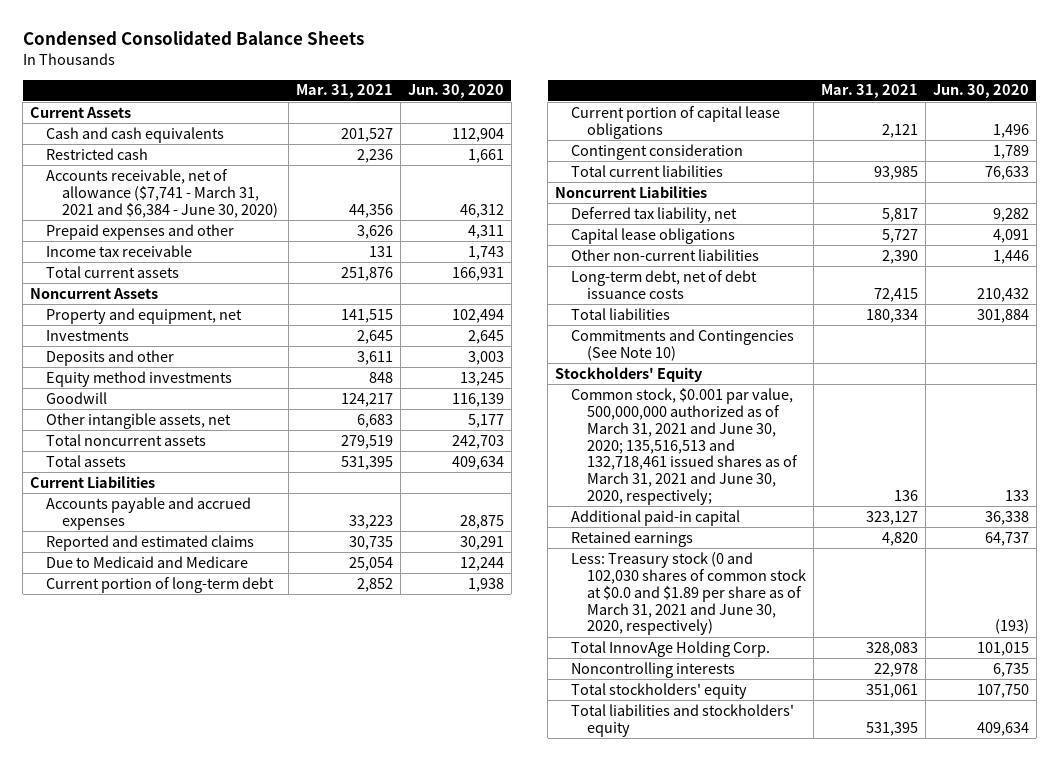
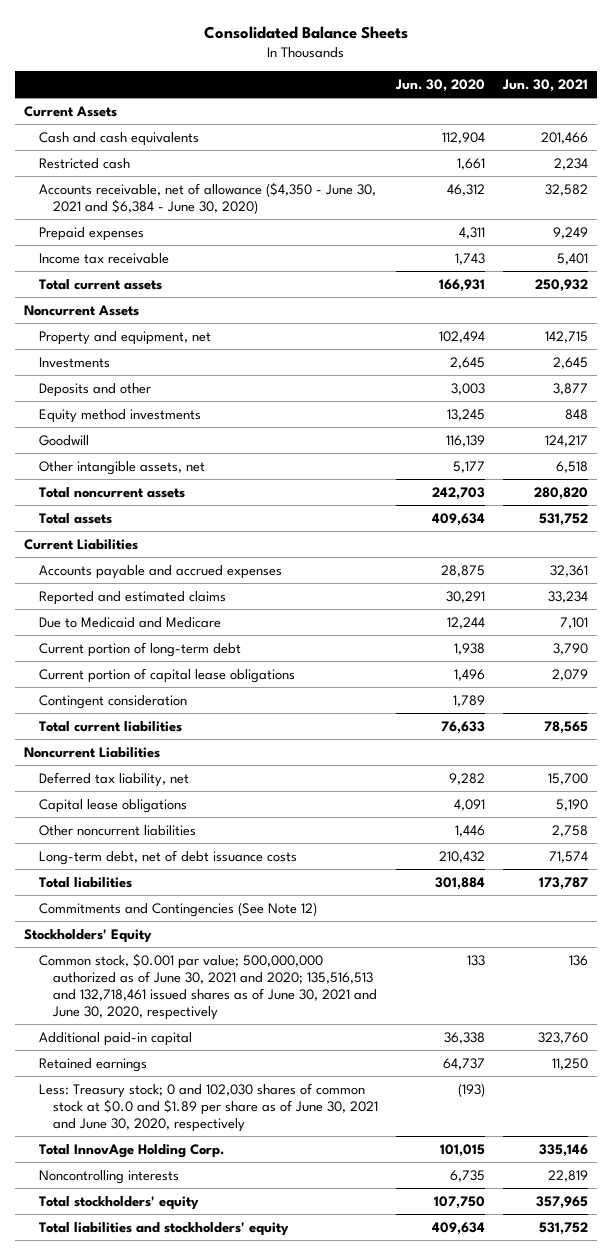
[22,31,364,46] Condensed Consolidated Balance Sheets -> [203,25,408,39] Consolidated Balance Sheets
[295,84,393,99] Mar. 31, 2021 -> none
none -> [501,79,588,93] Jun. 30, 2021
[45,168,278,218] Accounts receivable, net of allowance ($7,741 - March 31, 2021 and $6,384 - June 30, 2020) -> [38,181,376,214] Accounts receivable, net of allowance ($4,350 - June 30, 2021 and $6,384 - June 30, 2020)
[45,223,234,240] Prepaid expenses and other -> [38,226,144,241] Prepaid expenses
[570,248,759,261] Other non-current liabilities -> [38,824,196,836] Other noncurrent liabilities
[570,328,794,361] Commitments and Contingencies (See Note 10) -> [38,901,317,917] Commitments and Contingencies (See Note 12)
[570,387,798,506] Common stock, $0.001 par value, 500,000,000 authorized as of March 31, 2021 and June 30, 2020; 135,516,513 and 132,718,461 issued shares as of March 31, 2021 and June 30, 2020, respectively; -> [38,952,377,1021] Common stock, $0.001 par value; 500,000,000 authorized as of June 30, 2021 and 2020; 135,516,513 and 132,718,461 issued shares as of June 30, 2021 and June 30, 2020, respectively
[570,551,806,636] Less: Treasury stock (0 and 102,030 shares of common stock at $0.0 and $1.89 per share as of March 31, 2021 and June 30, 2020, respectively) -> [38,1082,378,1132] Less: Treasury stock; 0 and 102,030 shares of common stock at $0.0 and $1.89 per share as of June 30, 2021 and June 30, 2020, respectively

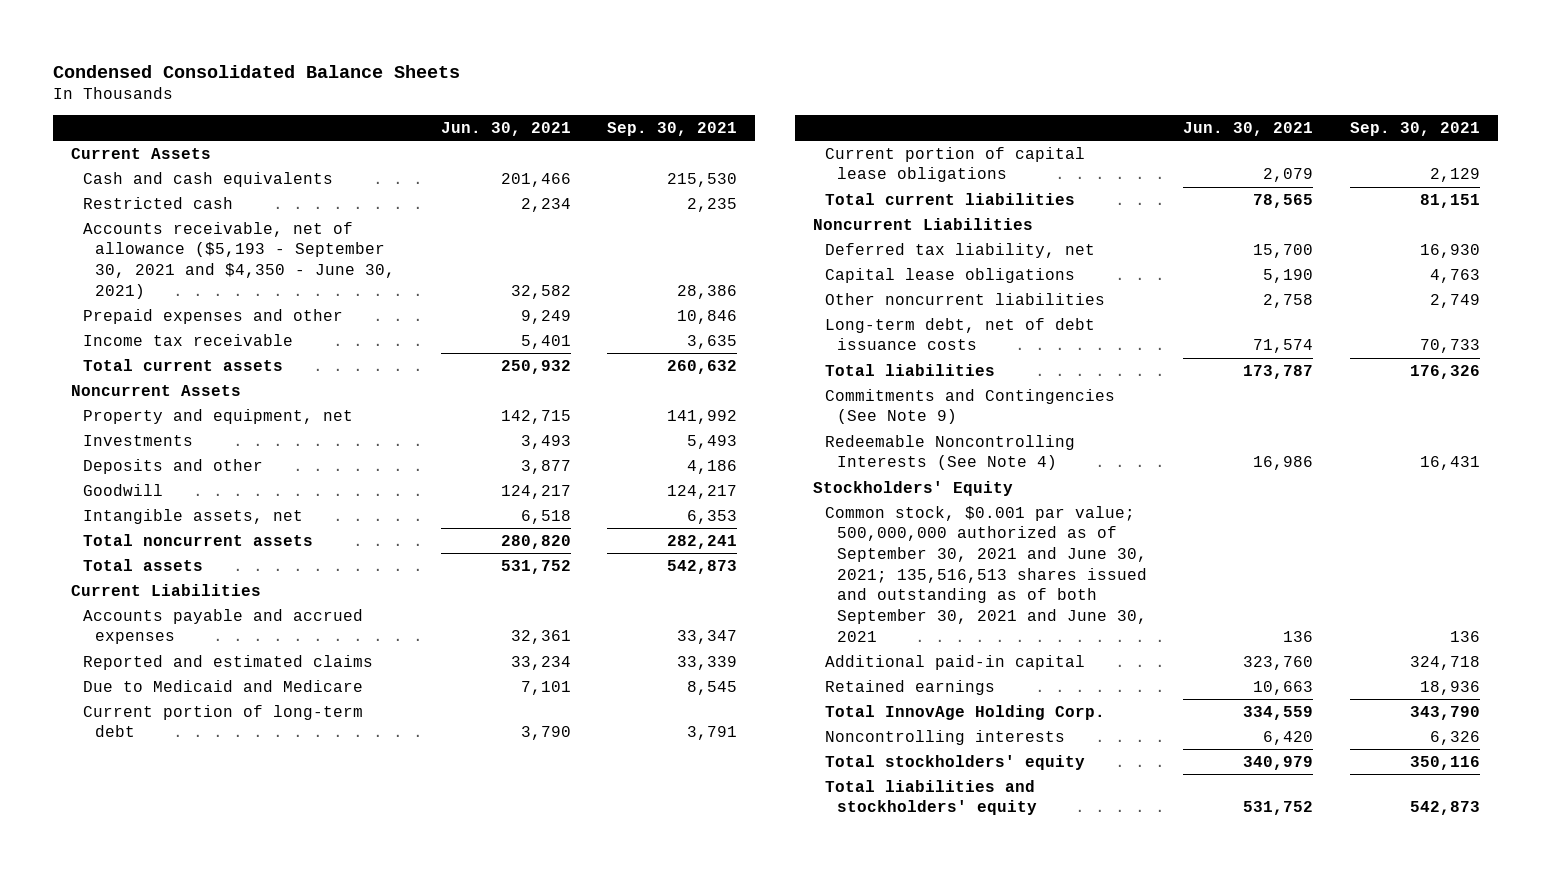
[203,25,408,39] Consolidated Balance Sheets -> [52,64,460,78] Condensed Consolidated Balance Sheets
[394,79,485,93] Jun. 30, 2020 -> none
none -> [607,121,738,136] Sep. 30, 2021
[38,181,376,214] Accounts receivable, net of allowance ($4,350 - June 30, 2021 and $6,384 - June 30, 2020) -> [82,221,395,299] Accounts receivable, net of allowance ($5,193 - September 30, 2021 and $4,350 - June 30, 2021)
[38,226,144,241] Prepaid expenses -> [82,308,343,324] Prepaid expenses and other
[552,356,588,369] 2,645 -> [521,434,572,449] 3,493
[38,408,201,423] Equity method investments -> none
[38,460,205,475] Other intangible assets, net -> [82,508,303,524] Intangible assets, net
[38,694,187,709] Contingent consideration -> none
[38,901,317,917] Commitments and Contingencies (See Note 12) -> [825,388,1116,425] Commitments and Contingencies (See Note 9)
none -> [825,434,1076,471] Redeemable Noncontrolling Interests (See Note 4)
[38,952,377,1021] Common stock, $0.001 par value; 500,000,000 authorized as of June 30, 2021 and 2020; 135,516,513 and 132,718,461 issued shares as of June 30, 2021 and June 30, 2020, respectively -> [825,505,1148,642] Common stock, $0.001 par value; 500,000,000 authorized as of September 30, 2021 and June 30, 2021; 135,516,513 shares issued and outstanding as of both September 30, 2021 and June 30, 2021
[38,1082,378,1132] Less: Treasury stock; 0 and 102,030 shares of common stock at $0.0 and $1.89 per share as of June 30, 2021 and June 30, 2020, respectively -> none
[551,1057,588,1070] 11,250 -> [1253,680,1314,695] 10,663
[538,1143,588,1157] 335,146 -> [1243,705,1314,720] 334,559
[547,1169,588,1182] 22,819 -> [1263,730,1314,745] 6,420
[535,1195,588,1209] 357,965 -> [1243,755,1314,770] 340,979

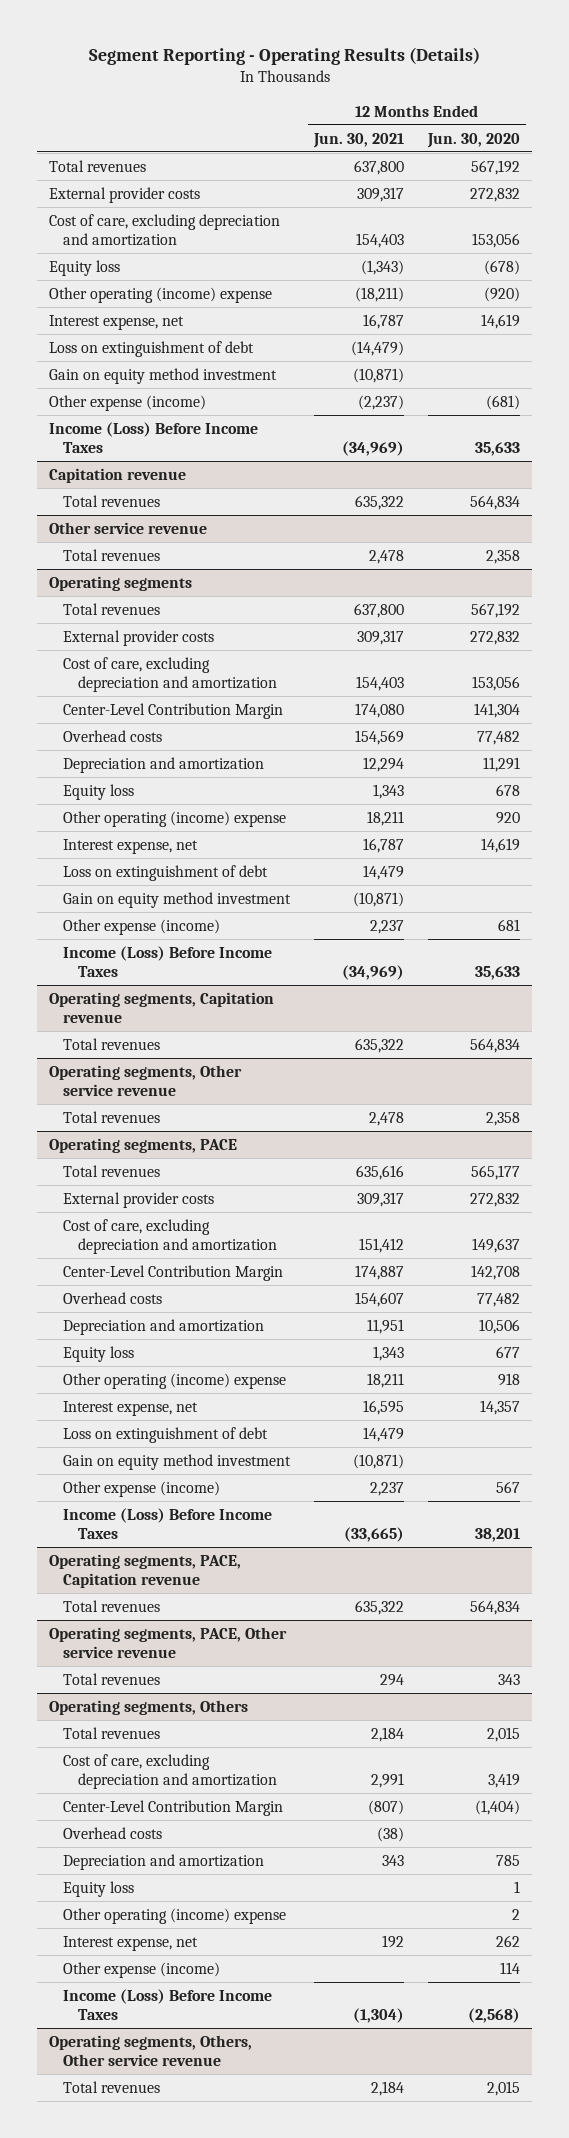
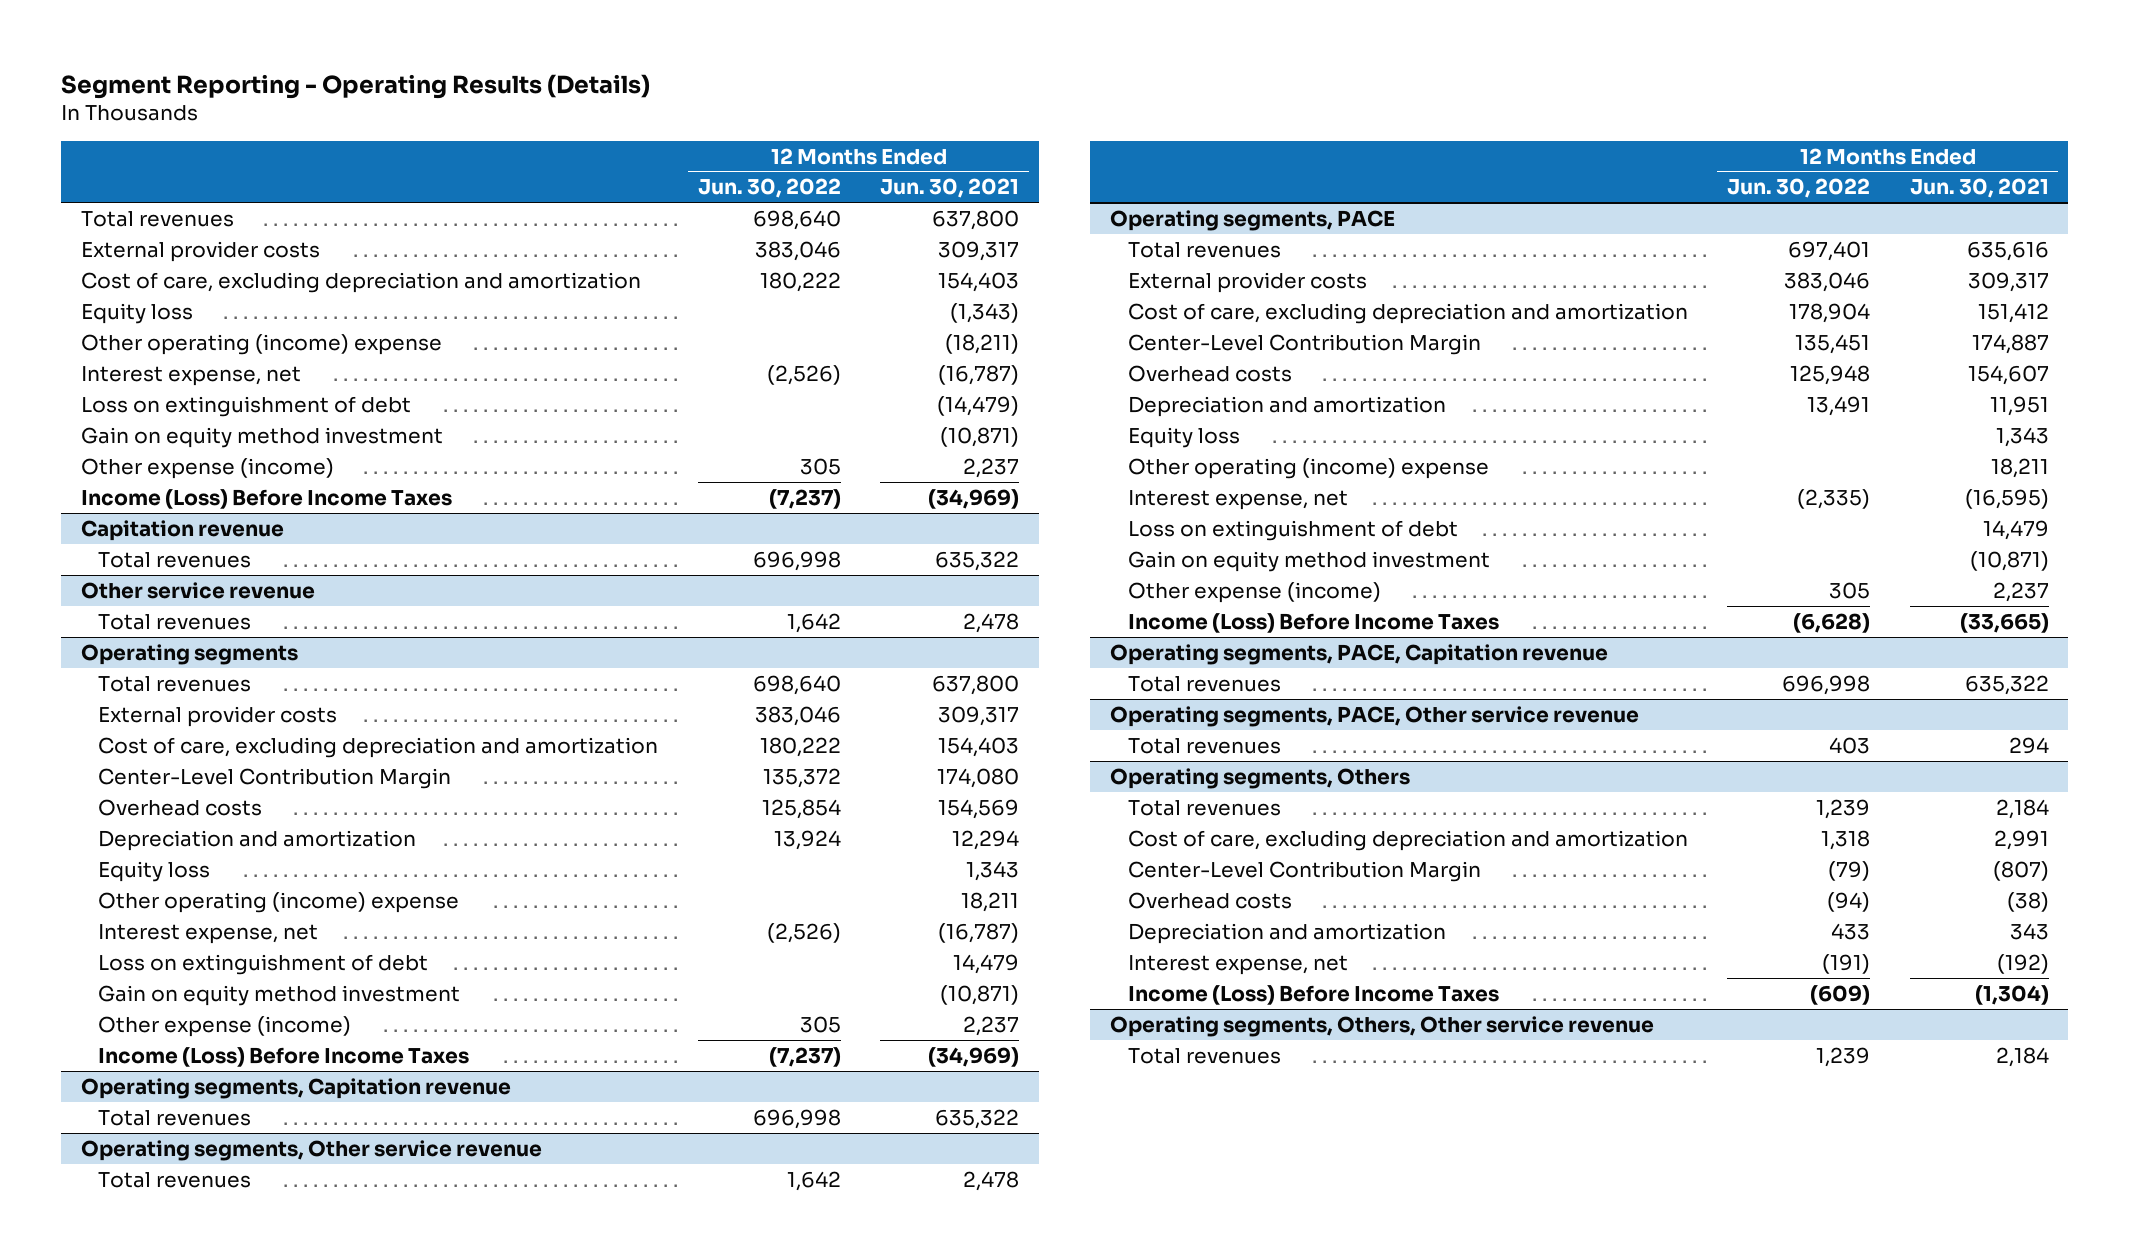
[426,132,520,148] Jun. 30, 2020 -> none
none -> [697,178,841,199] Jun. 30, 2022
[363,313,405,329] 16,787 -> [938,364,1020,385] (16,787)
[358,394,405,410] (2,237) -> [963,457,1020,478] 2,237
[363,837,405,853] 16,787 -> [938,922,1020,943] (16,787)
[363,1399,405,1415] 16,595 -> [1964,488,2049,509] (16,595)
[63,1880,135,1897] Equity loss -> none
[63,1907,287,1924] Other operating (income) expense -> none
[63,1961,221,1978] Other expense (income) -> none
[382,1934,405,1948] 192 -> [1996,953,2049,974] (192)

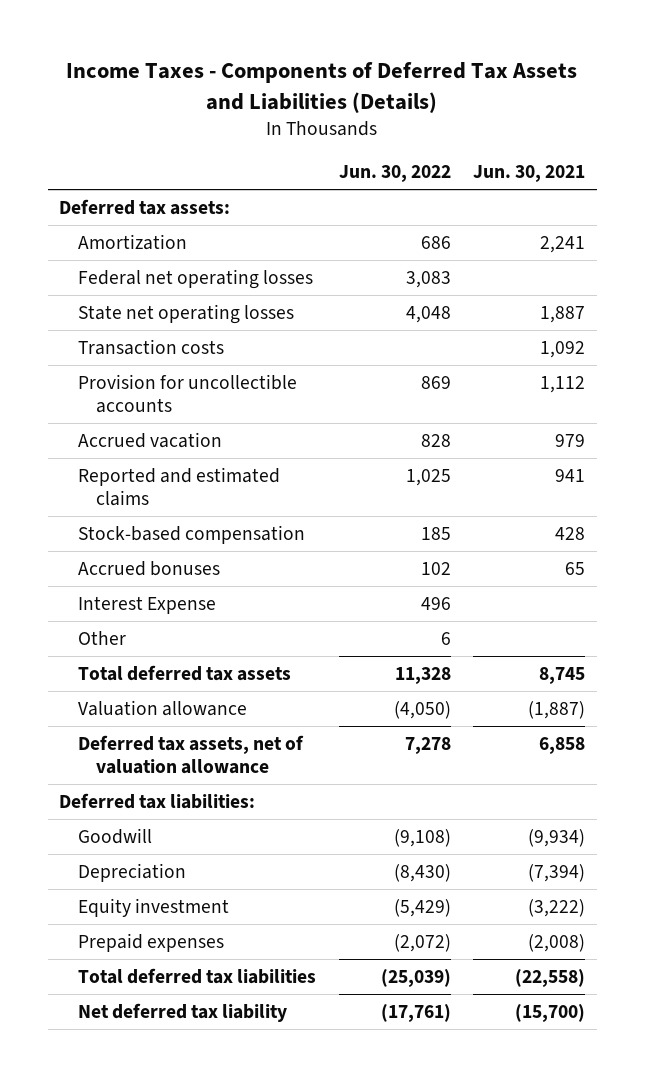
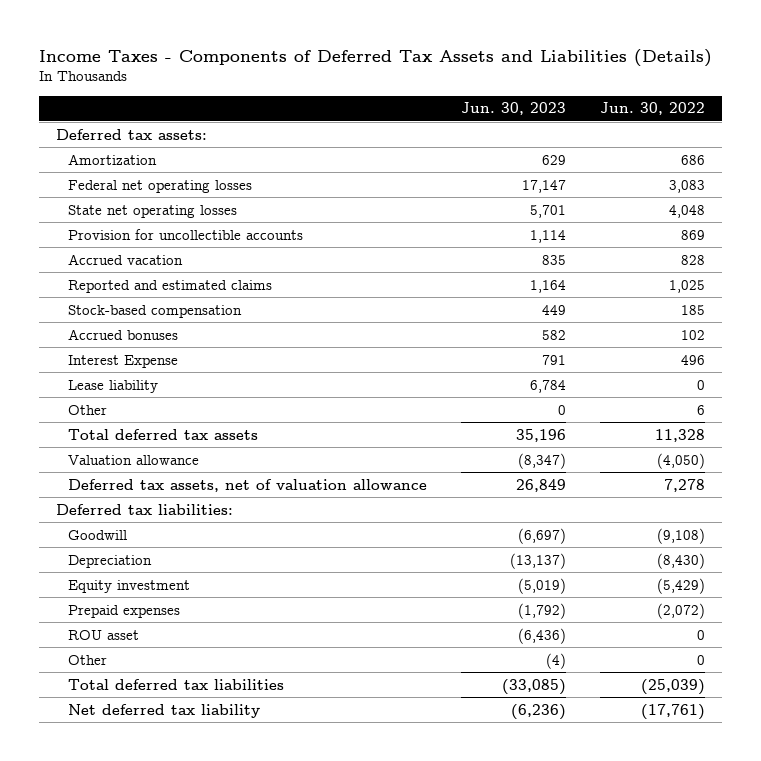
[473,165,586,183] Jun. 30, 2021 -> none
none -> [460,102,566,116] Jun. 30, 2023
[77,338,224,355] Transaction costs -> none
none -> [67,379,158,393] Lease liability
none -> [67,629,139,640] ROU asset
none -> [67,654,107,665] Other

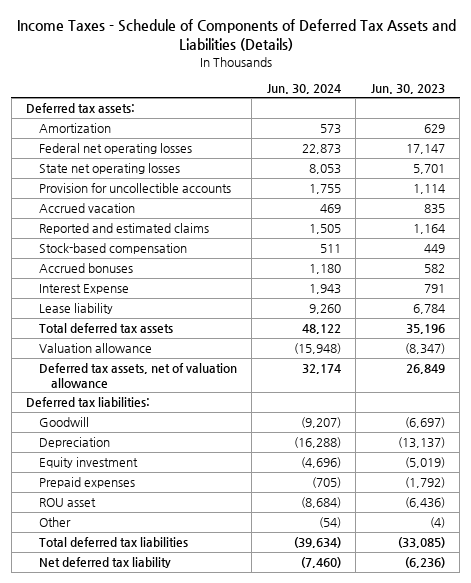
[39,48,713,67] Income Taxes - Components of Deferred Tax Assets and Liabilities (Details) -> [16,19,456,52] Income Taxes - Schedule of Components of Deferred Tax Assets and Liabilities (Details)
[599,102,705,116] Jun. 30, 2022 -> none
none -> [266,83,341,94] Jun. 30, 2024
[67,404,107,415] Other -> none

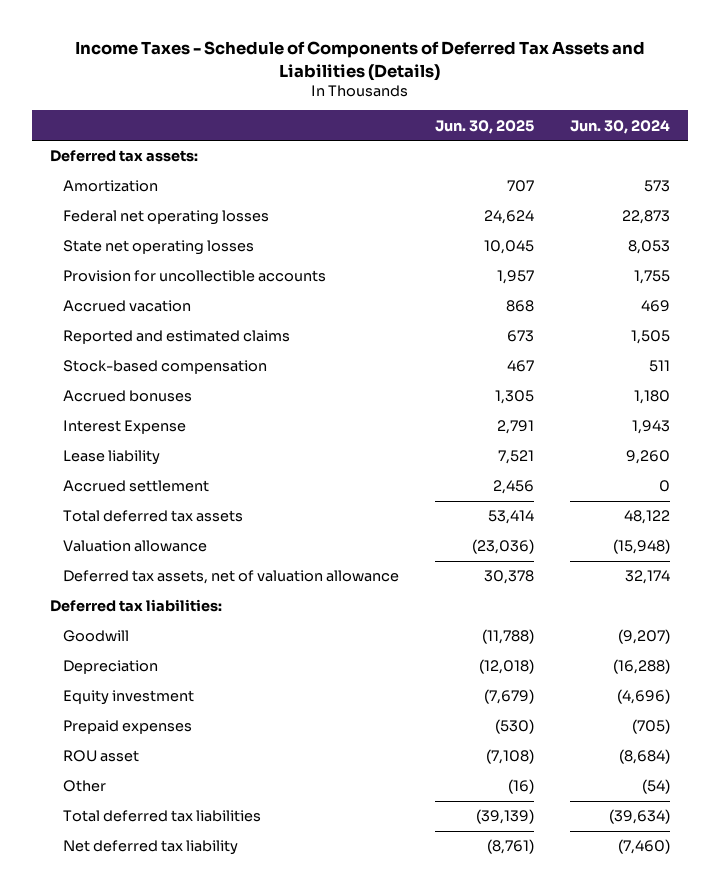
[370,83,445,94] Jun. 30, 2023 -> none
none -> [435,119,535,134] Jun. 30, 2025
none -> [63,480,210,493] Accrued settlement

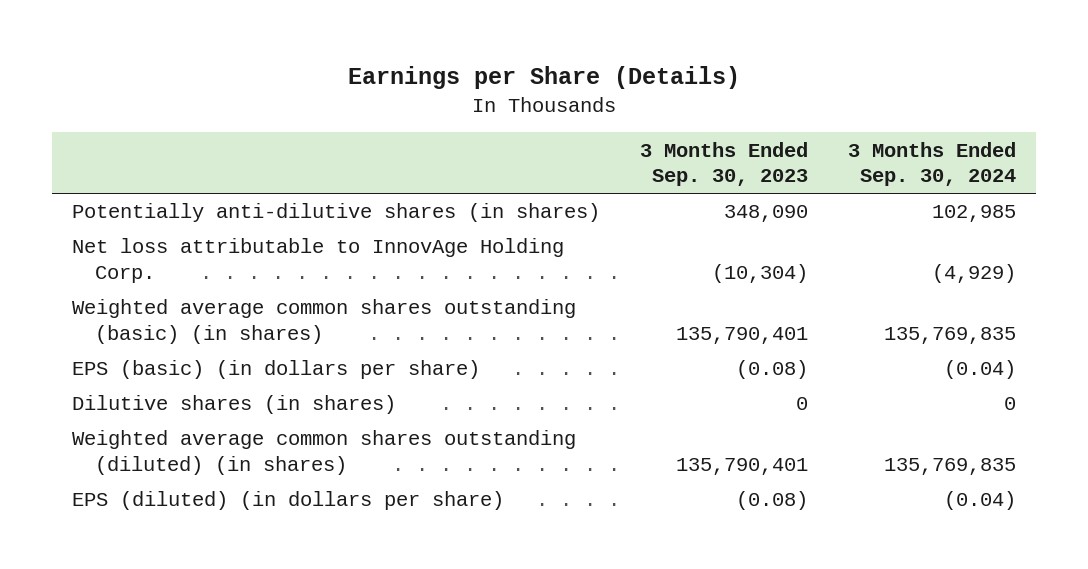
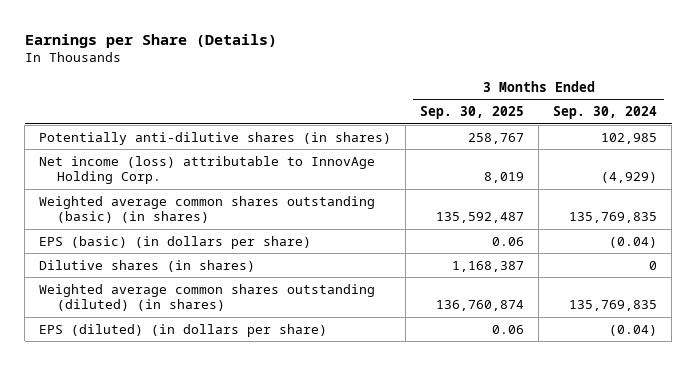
[640,141,809,187] 3 Months Ended Sep. 30, 2023 -> none
none -> [420,106,525,120] Sep. 30, 2025
[72,238,565,284] Net loss attributable to InnovAge Holding Corp. -> [39,155,376,185] Net income (loss) attributable to InnovAge Holding Corp.

